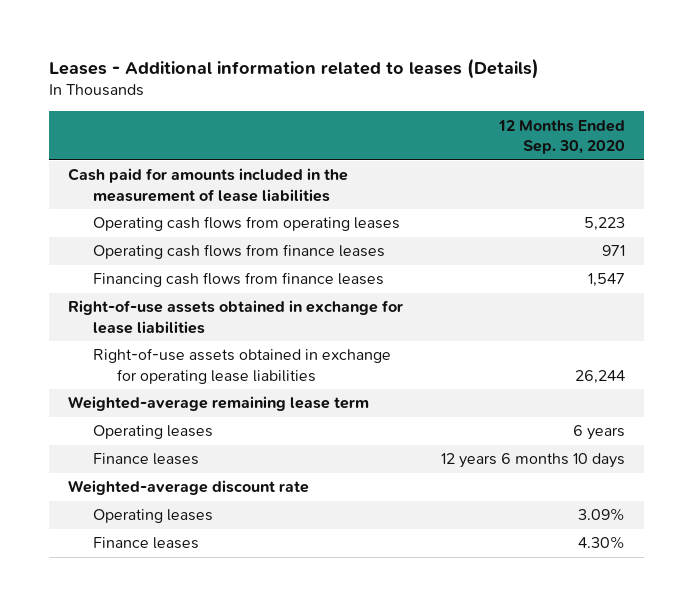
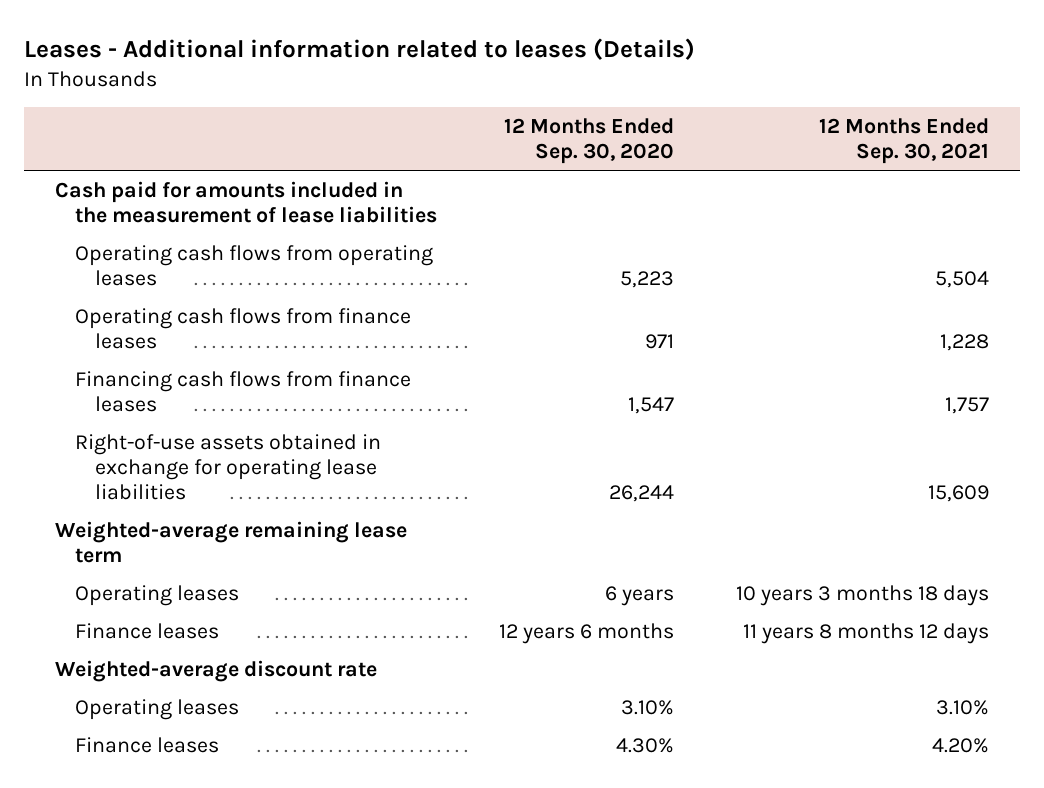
none -> [818,118,989,165] 12 Months Ended Sep. 30, 2021
[68,300,404,334] Right-of-use assets obtained in exchange for lease liabilities -> none
[441,453,626,469] 12 years 6 months 10 days -> [498,622,674,644] 12 years 6 months
[578,508,626,522] 3.09% -> [620,699,674,715] 3.10%

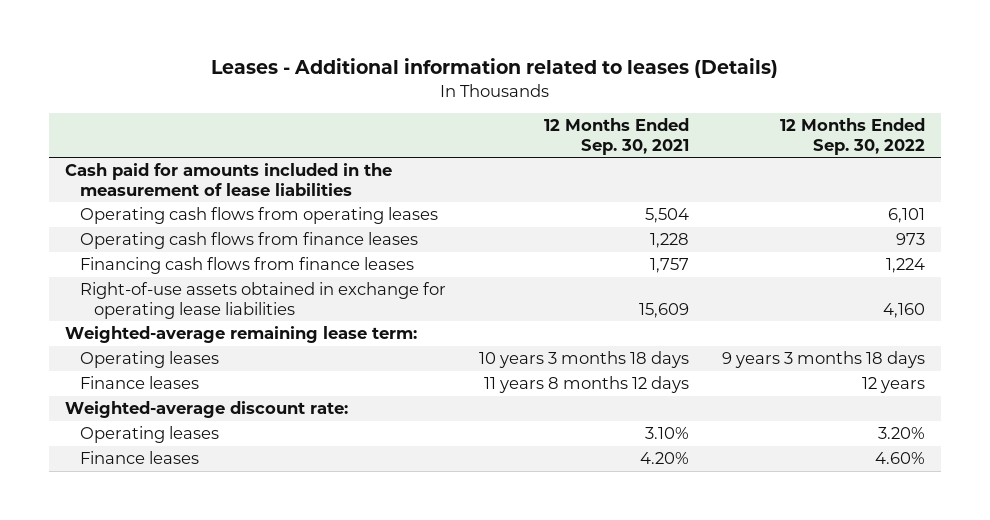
[503,118,674,165] 12 Months Ended Sep. 30, 2020 -> none
none -> [779,118,925,155] 12 Months Ended Sep. 30, 2022
[54,520,407,563] Weighted-average remaining lease term -> [65,326,418,344] Weighted-average remaining lease term:
[54,659,377,682] Weighted-average discount rate -> [65,401,349,419] Weighted-average discount rate:

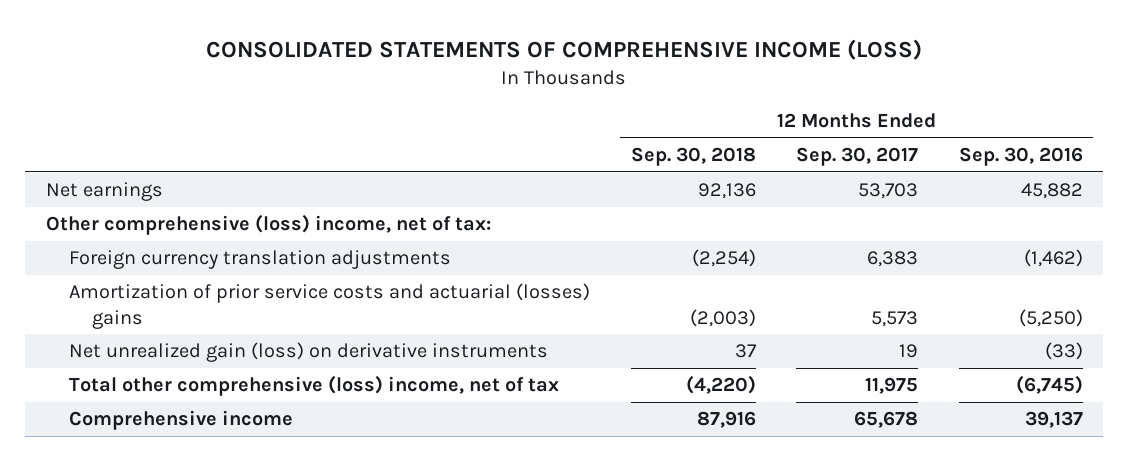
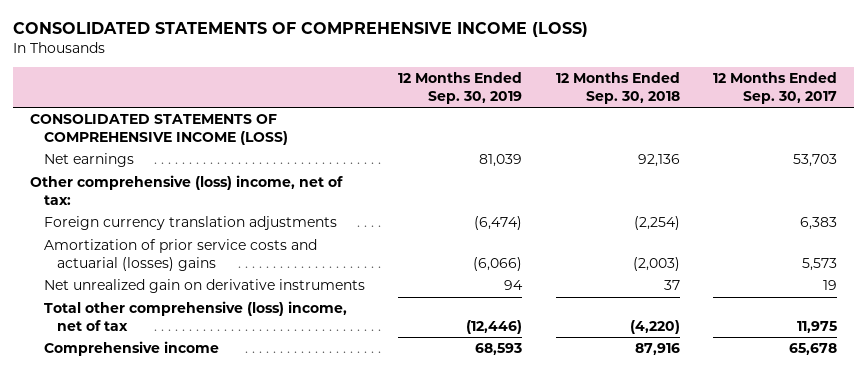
[958,147,1083,167] Sep. 30, 2016 -> none
none -> [398,72,523,105] 12 Months Ended Sep. 30, 2019
none -> [29,114,288,145] CONSOLIDATED STATEMENTS OF COMPREHENSIVE INCOME (LOSS)
[68,342,548,363] Net unrealized gain (loss) on derivative instruments -> [43,279,365,294] Net unrealized gain on derivative instruments

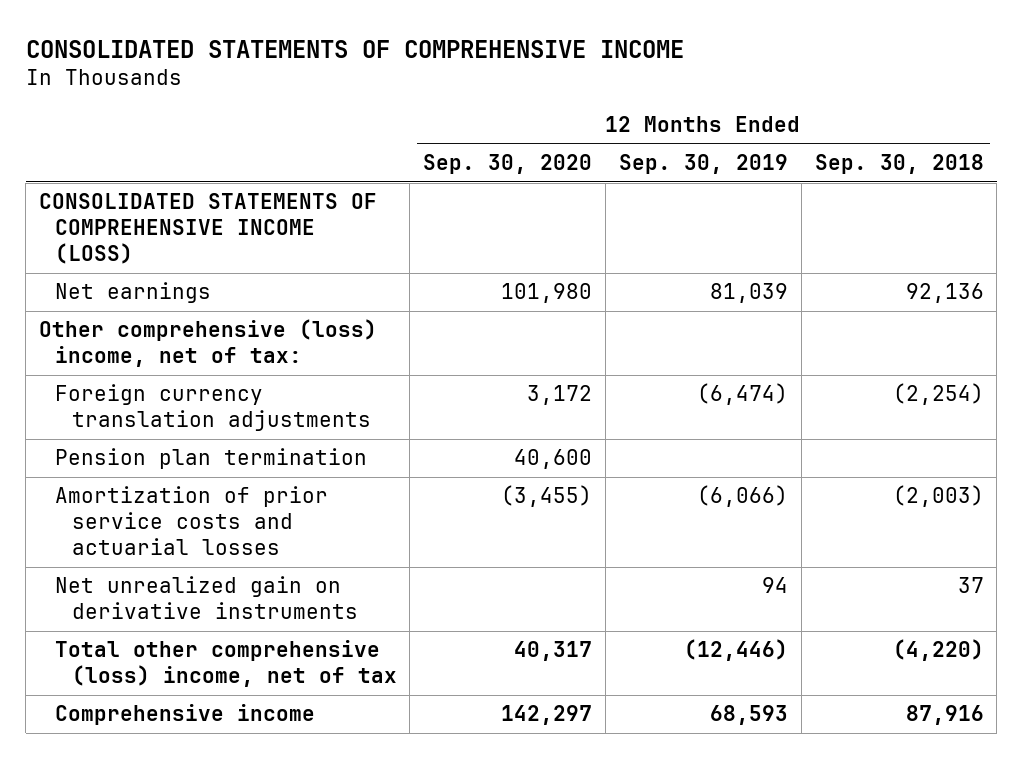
[12,22,588,38] CONSOLIDATED STATEMENTS OF COMPREHENSIVE INCOME (LOSS) -> [25,39,684,58] CONSOLIDATED STATEMENTS OF COMPREHENSIVE INCOME
[713,72,838,105] 12 Months Ended Sep. 30, 2017 -> none
none -> [423,154,593,175] Sep. 30, 2020
none -> [55,448,368,470] Pension plan termination
[43,239,317,271] Amortization of prior service costs and actuarial (losses) gains -> [55,486,329,556] Amortization of prior service costs and actuarial losses

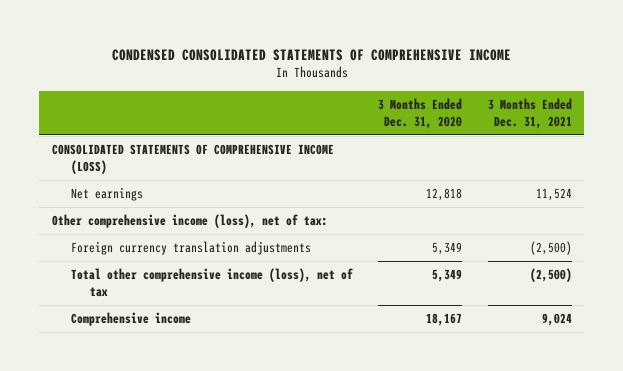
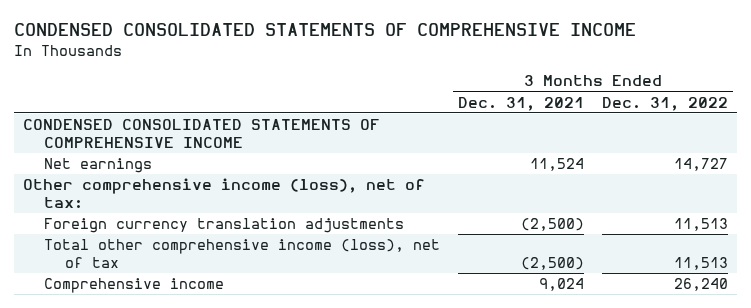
[378,97,463,129] 3 Months Ended Dec. 31, 2020 -> none
none -> [602,96,729,111] Dec. 31, 2022
[51,144,334,175] CONSOLIDATED STATEMENTS OF COMPREHENSIVE INCOME (LOSS) -> [22,119,380,148] CONDENSED CONSOLIDATED STATEMENTS OF COMPREHENSIVE INCOME

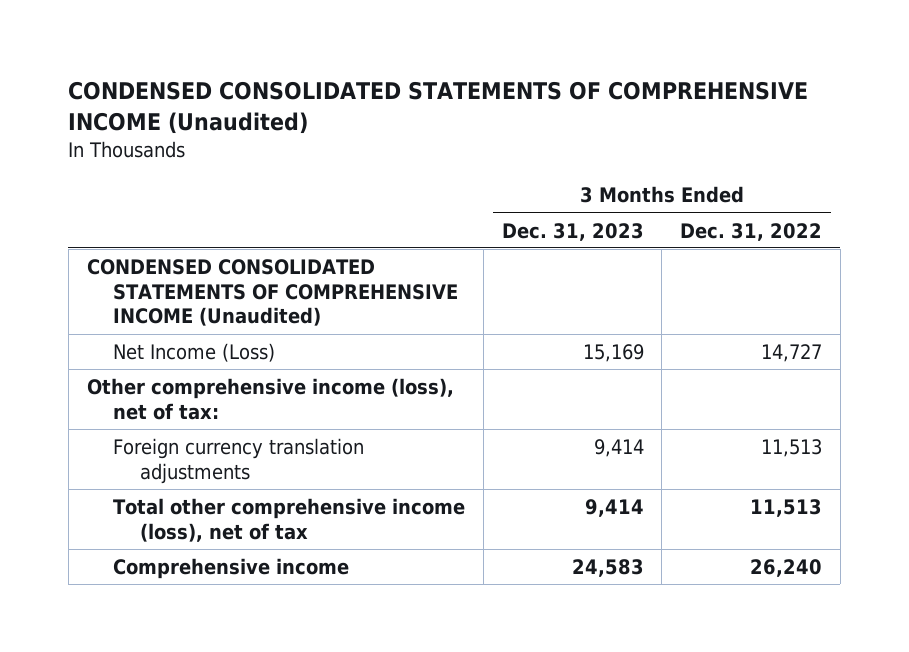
[13,23,636,37] CONDENSED CONSOLIDATED STATEMENTS OF COMPREHENSIVE INCOME -> [68,81,809,135] CONDENSED CONSOLIDATED STATEMENTS OF COMPREHENSIVE INCOME (Unaudited)
[457,96,584,111] Dec. 31, 2021 -> none
none -> [501,222,644,241] Dec. 31, 2023
[22,119,380,148] CONDENSED CONSOLIDATED STATEMENTS OF COMPREHENSIVE INCOME -> [86,259,459,327] CONDENSED CONSOLIDATED STATEMENTS OF COMPREHENSIVE INCOME (Unaudited)
[43,158,152,174] Net earnings -> [113,343,276,363] Net Income (Loss)

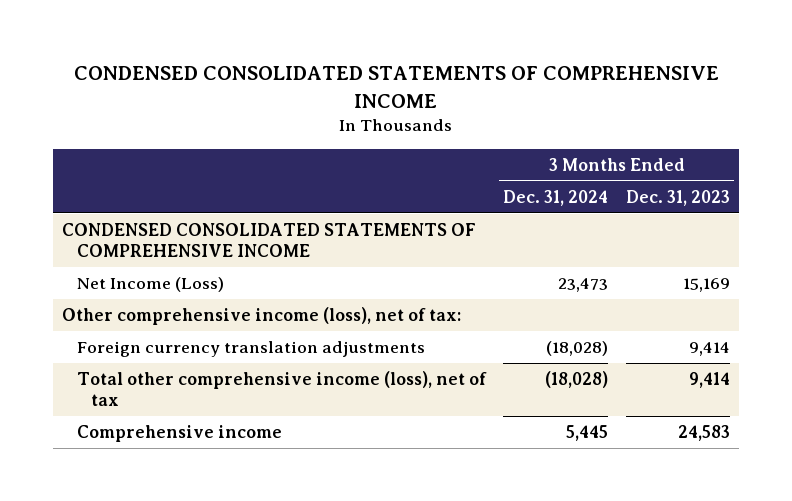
[68,81,809,135] CONDENSED CONSOLIDATED STATEMENTS OF COMPREHENSIVE INCOME (Unaudited) -> [74,66,720,108] CONDENSED CONSOLIDATED STATEMENTS OF COMPREHENSIVE INCOME
[680,222,823,241] Dec. 31, 2022 -> none
none -> [503,189,609,206] Dec. 31, 2024
[86,259,459,327] CONDENSED CONSOLIDATED STATEMENTS OF COMPREHENSIVE INCOME (Unaudited) -> [62,223,477,257] CONDENSED CONSOLIDATED STATEMENTS OF COMPREHENSIVE INCOME

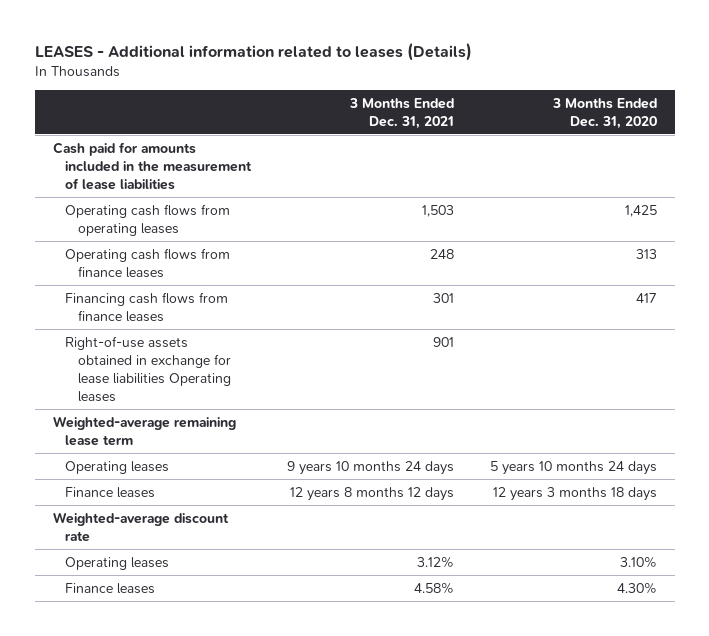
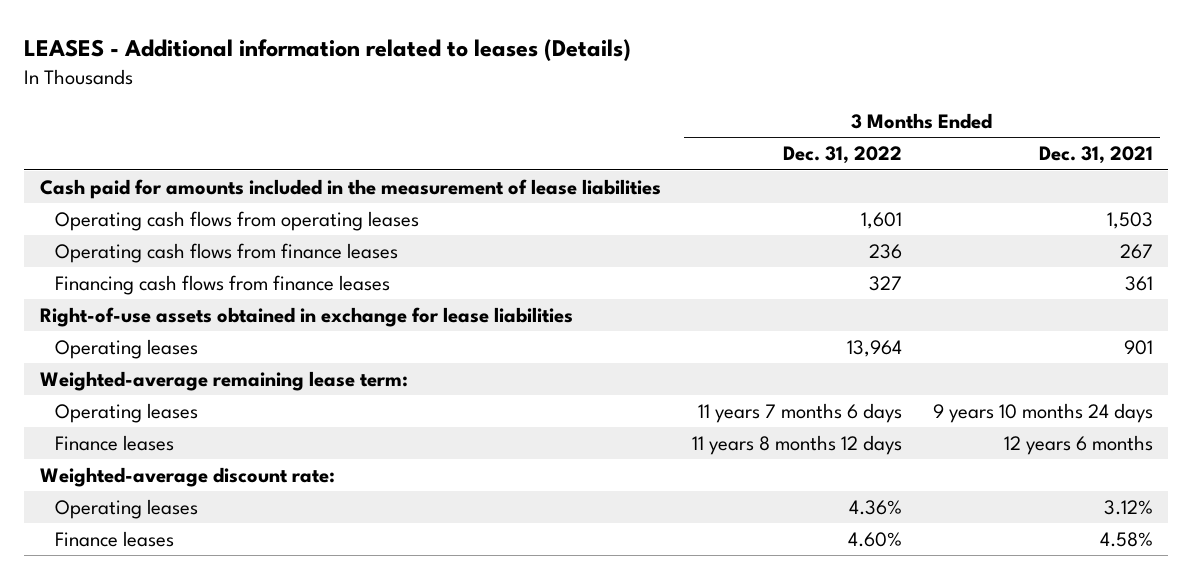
[551,97,657,129] 3 Months Ended Dec. 31, 2020 -> none
none -> [782,146,902,165] Dec. 31, 2022
[429,248,454,259] 248 -> [1119,243,1153,259] 267
[432,292,454,303] 301 -> [1124,275,1153,291] 361
none -> [39,306,573,327] Right-of-use assets obtained in exchange for lease liabilities
[65,335,231,402] Right-of-use assets obtained in exchange for lease liabilities Operating leases -> [55,338,199,359] Operating leases
[52,415,236,446] Weighted-average remaining lease term -> [39,370,408,391] Weighted-average remaining lease term:
[289,486,454,501] 12 years 8 months 12 days -> [1003,434,1153,455] 12 years 6 months
[52,511,229,542] Weighted-average discount rate -> [39,466,335,487] Weighted-average discount rate:

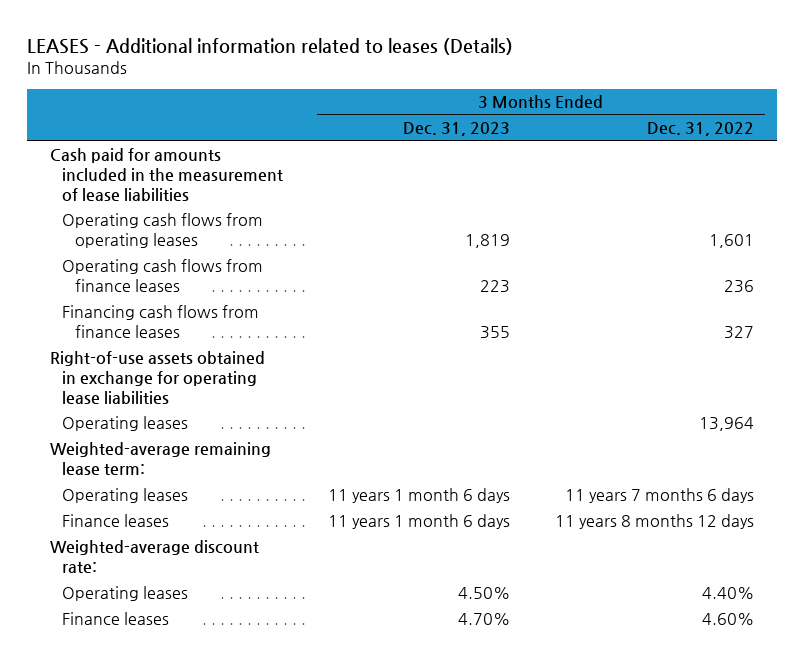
[1038,146,1153,165] Dec. 31, 2021 -> none
none -> [403,122,511,137] Dec. 31, 2023
[39,306,573,327] Right-of-use assets obtained in exchange for lease liabilities -> [49,351,265,404] Right-of-use assets obtained in exchange for operating lease liabilities
[848,499,902,515] 4.36% -> [702,587,755,600] 4.40%

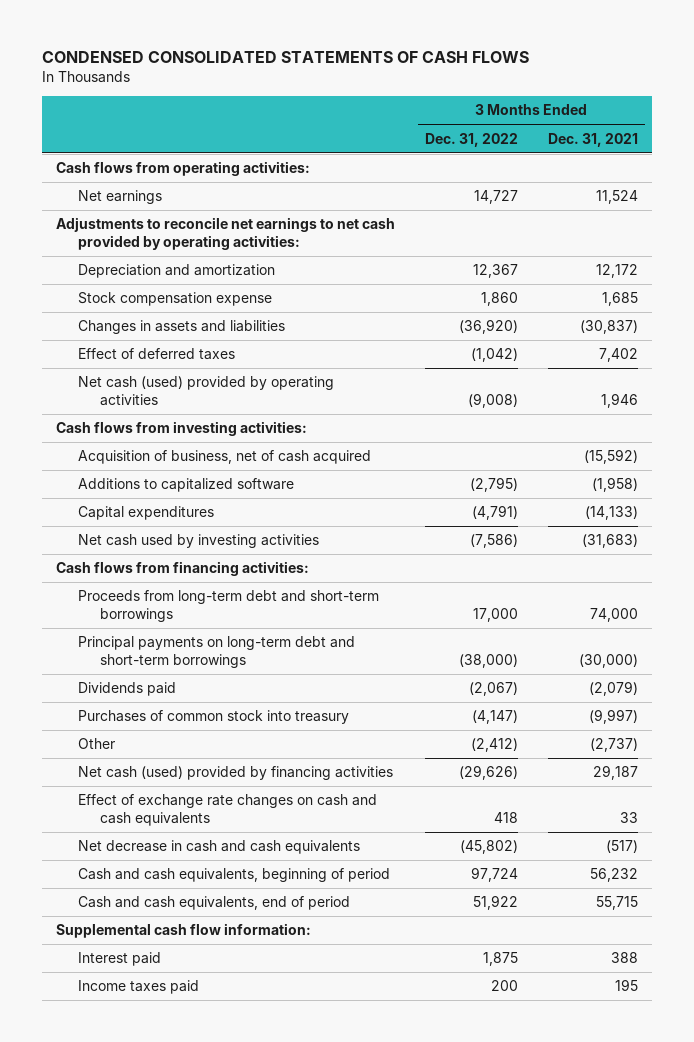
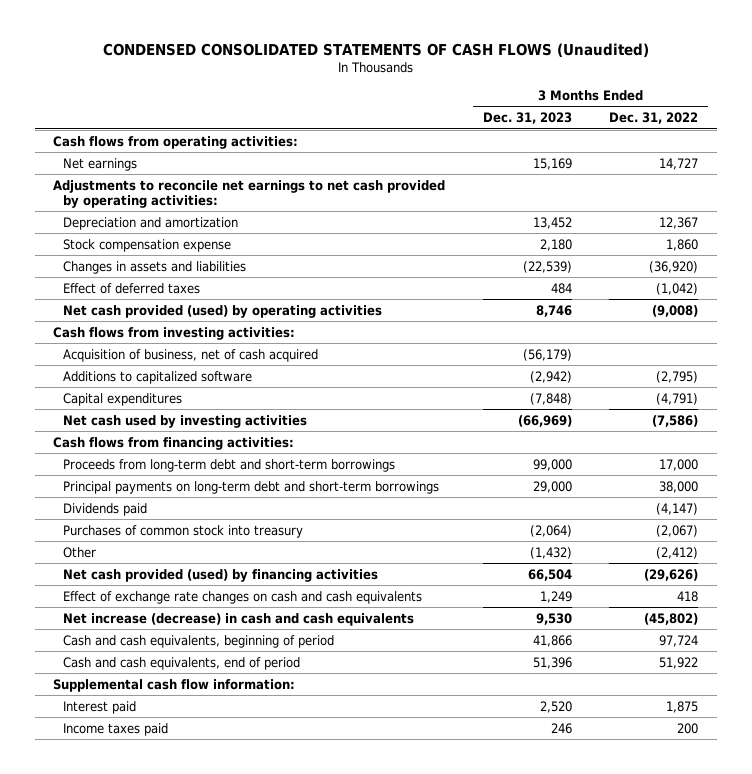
[41,51,529,64] CONDENSED CONSOLIDATED STATEMENTS OF CASH FLOWS -> [102,42,649,57] CONDENSED CONSOLIDATED STATEMENTS OF CASH FLOWS (Unaudited)
[547,132,638,147] Dec. 31, 2021 -> none
none -> [482,112,572,125] Dec. 31, 2023
[78,376,335,407] Net cash (used) provided by operating activities -> [62,304,382,318] Net cash provided (used) by operating activities
[458,654,518,669] (38,000) -> [659,480,699,493] 38,000
[468,682,518,697] (2,067) -> [656,502,699,515] (4,147)
[471,710,518,725] (4,147) -> [656,524,699,537] (2,067)
[78,766,394,781] Net cash (used) provided by financing activities -> [62,568,378,582] Net cash provided (used) by financing activities
[78,840,361,855] Net decrease in cash and cash equivalents -> [62,612,414,626] Net increase (decrease) in cash and cash equivalents

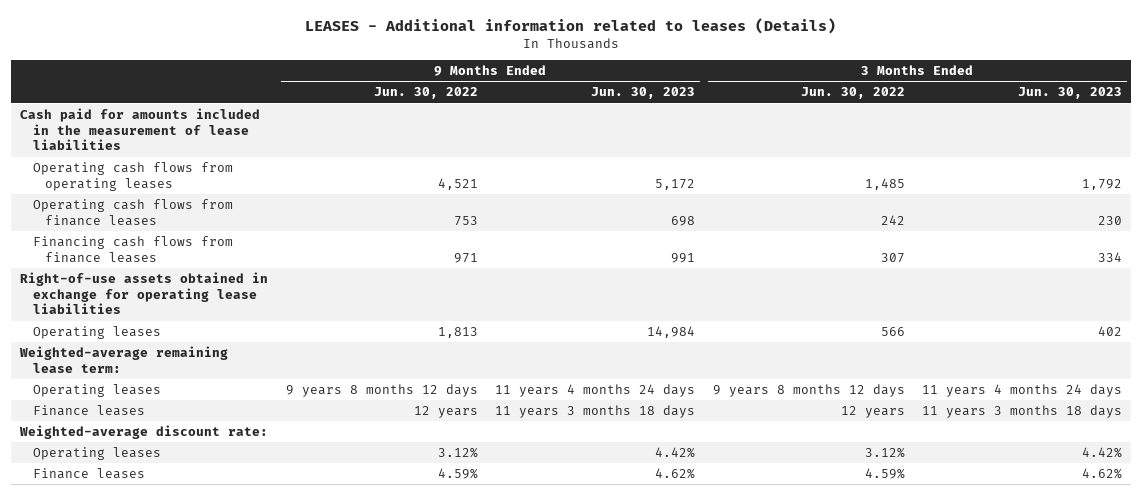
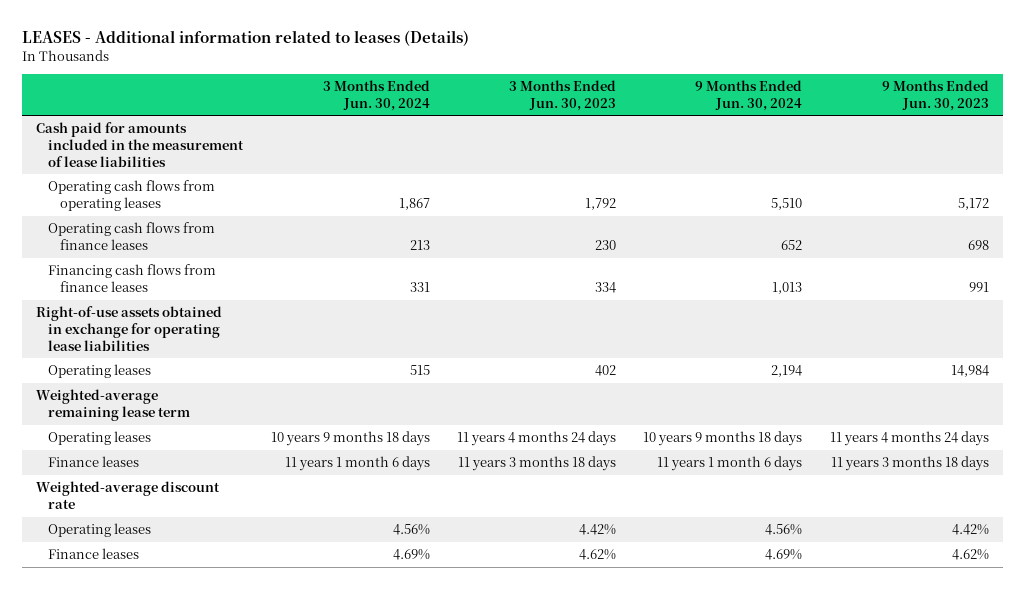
[373,87,478,100] Jun. 30, 2022 -> none
[800,87,905,100] Jun. 30, 2022 -> none
none -> [322,80,430,111] 3 Months Ended Jun. 30, 2024
none -> [695,80,803,111] 9 Months Ended Jun. 30, 2024
[19,346,229,373] Weighted-average remaining lease term: -> [35,389,191,422] Weighted-average remaining lease term
[19,425,269,440] Weighted-average discount rate: -> [35,481,220,510] Weighted-average discount rate

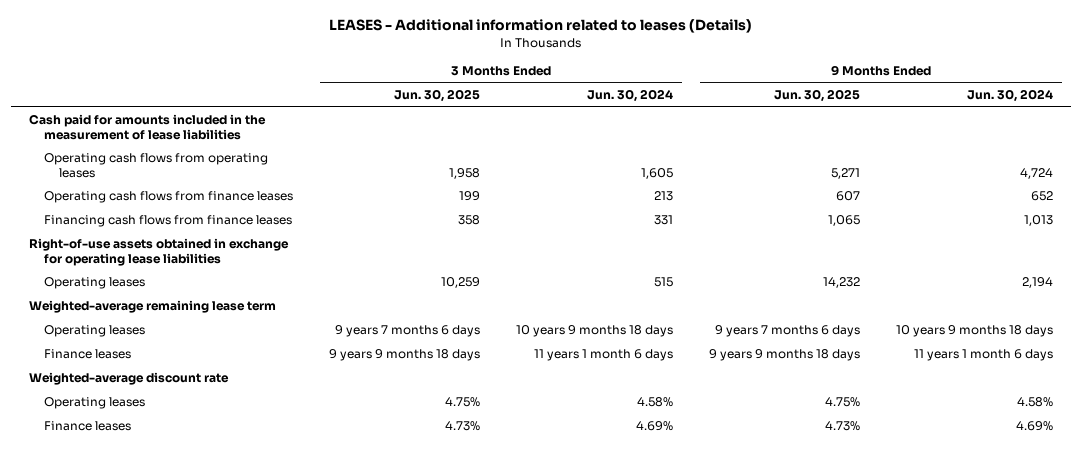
[509,80,617,111] 3 Months Ended Jun. 30, 2023 -> none
[881,80,989,111] 9 Months Ended Jun. 30, 2023 -> none
none -> [394,89,481,103] Jun. 30, 2025
none -> [774,89,861,103] Jun. 30, 2025
[398,198,430,211] 1,867 -> [641,167,674,179] 1,605
[771,198,803,211] 5,510 -> [1020,167,1054,179] 4,724
[392,524,430,536] 4.56% -> [637,397,674,408] 4.58%
[765,524,803,536] 4.56% -> [1017,397,1054,408] 4.58%

